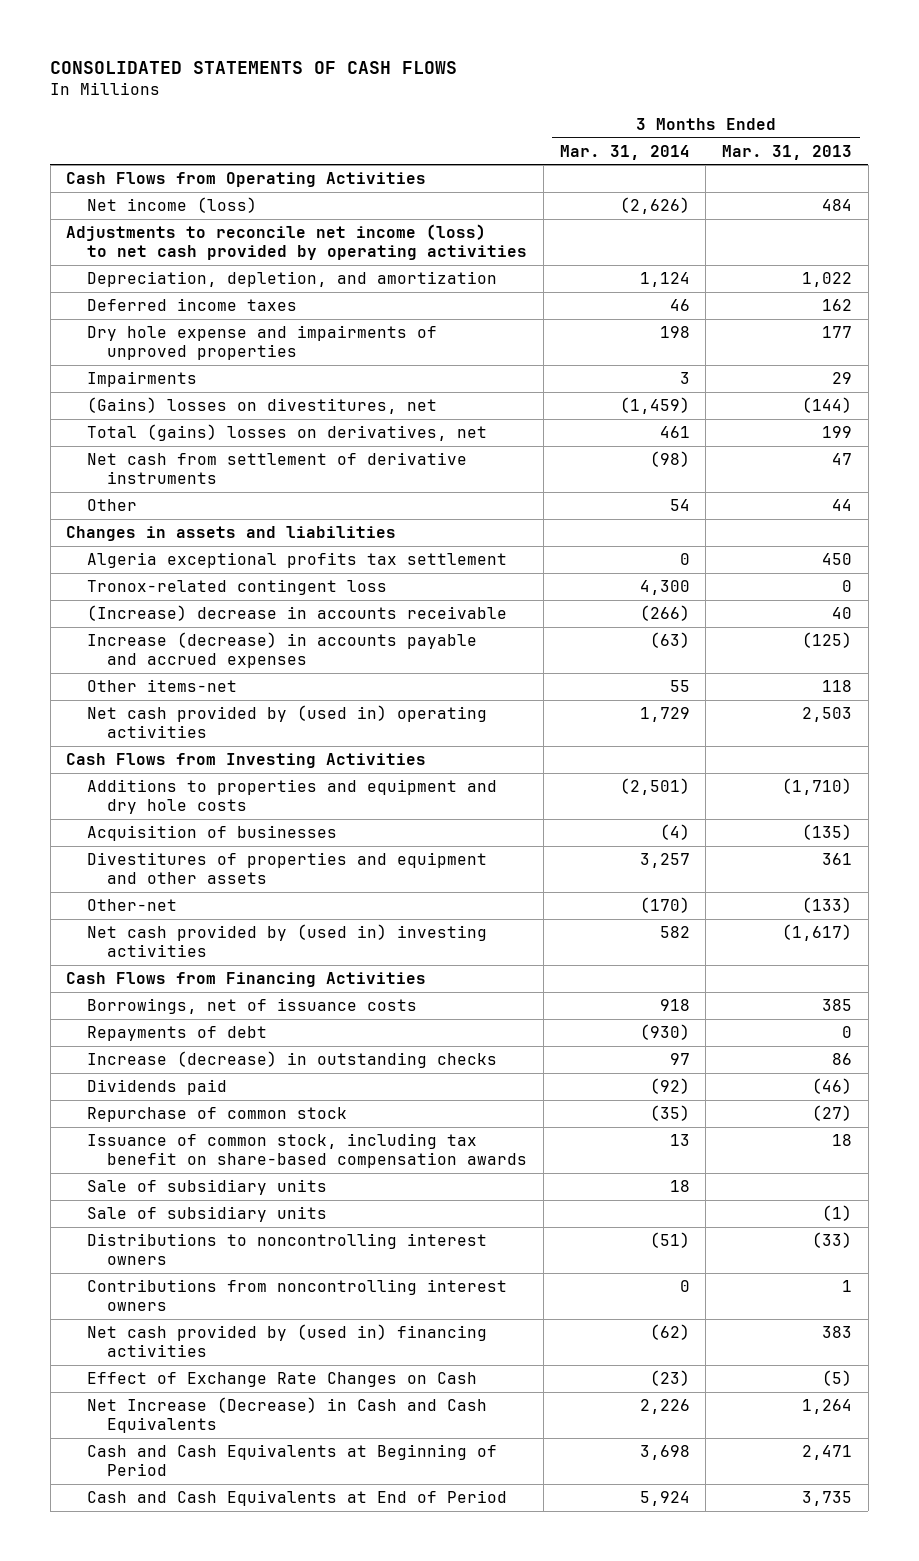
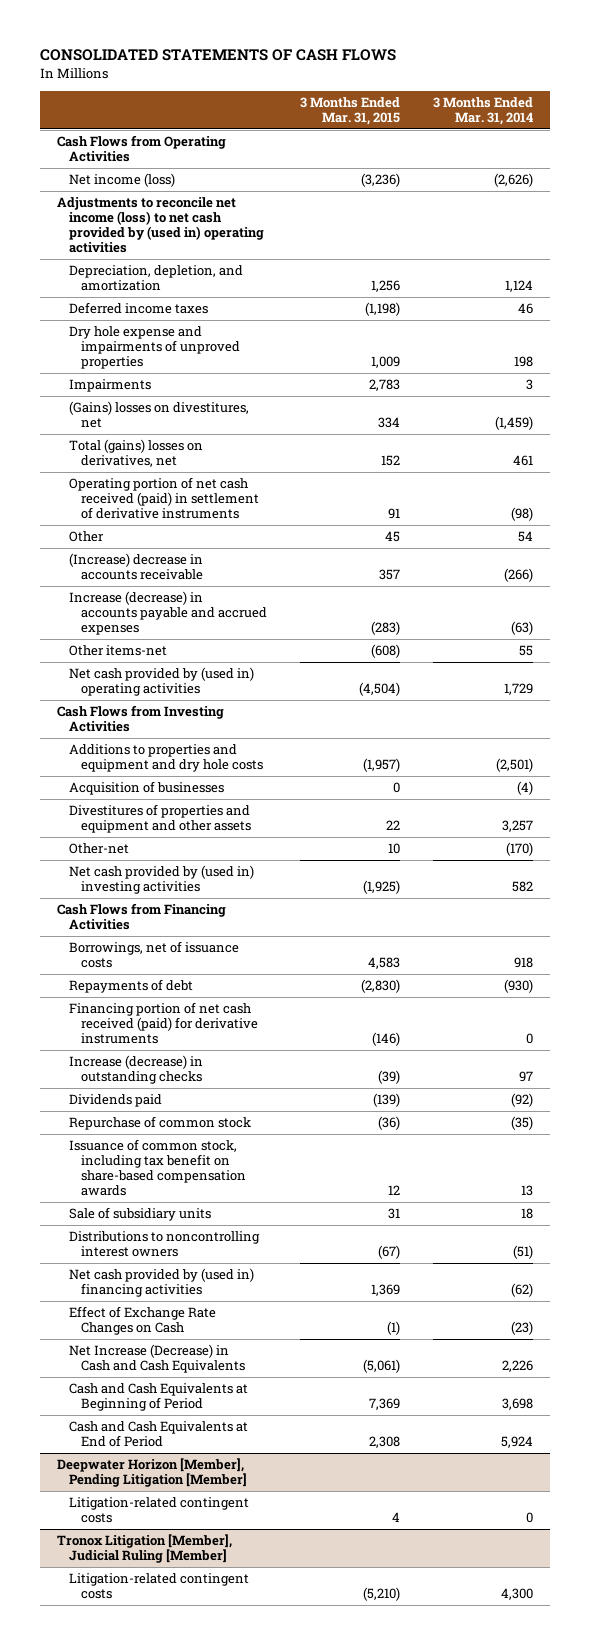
[722,144,853,160] Mar. 31, 2013 -> none
none -> [300,97,401,126] 3 Months Ended Mar. 31, 2015
[66,224,527,261] Adjustments to reconcile net income (loss) to net cash provided by operating activities -> [56,197,265,254] Adjustments to reconcile net income (loss) to net cash provided by (used in) operating activities
[86,452,467,485] Net cash from settlement of derivative instruments -> [69,477,260,520] Operating portion of net cash received (paid) in settlement of derivative instruments
[66,526,397,542] Changes in assets and liabilities -> none
[86,552,507,569] Algeria exceptional profits tax settlement -> none
[86,579,387,596] Tronox-related contingent loss -> none
none -> [69,1002,259,1045] Financing portion of net cash received (paid) for derivative instruments
[86,1206,327,1223] Sale of subsidiary units -> none
[86,1279,507,1312] Contributions from noncontrolling interest owners -> none
none -> [56,1458,248,1488] Deepwater Horizon [Member], Pending Litigation [Member]
none -> [69,1497,250,1524] Litigation-related contingent costs
none -> [56,1534,232,1564] Tronox Litigation [Member], Judicial Ruling [Member]
none -> [69,1573,250,1600] Litigation-related contingent costs

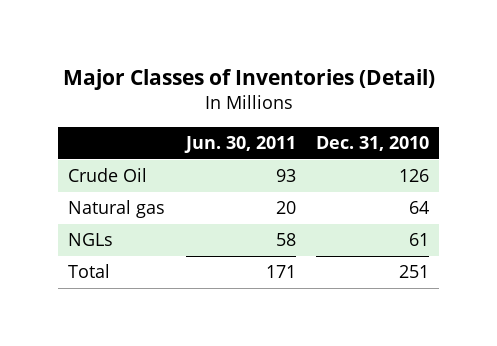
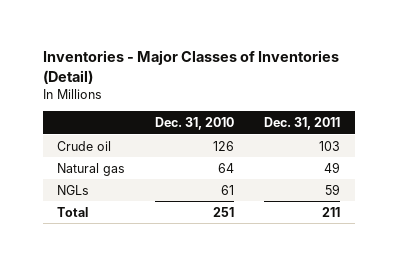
[62,69,435,91] Major Classes of Inventories (Detail) -> [42,50,339,84] Inventories - Major Classes of Inventories (Detail)
[183,136,296,154] Jun. 30, 2011 -> none
none -> [263,117,340,131] Dec. 31, 2011
[68,168,148,183] Crude Oil -> [57,140,112,151] Crude oil

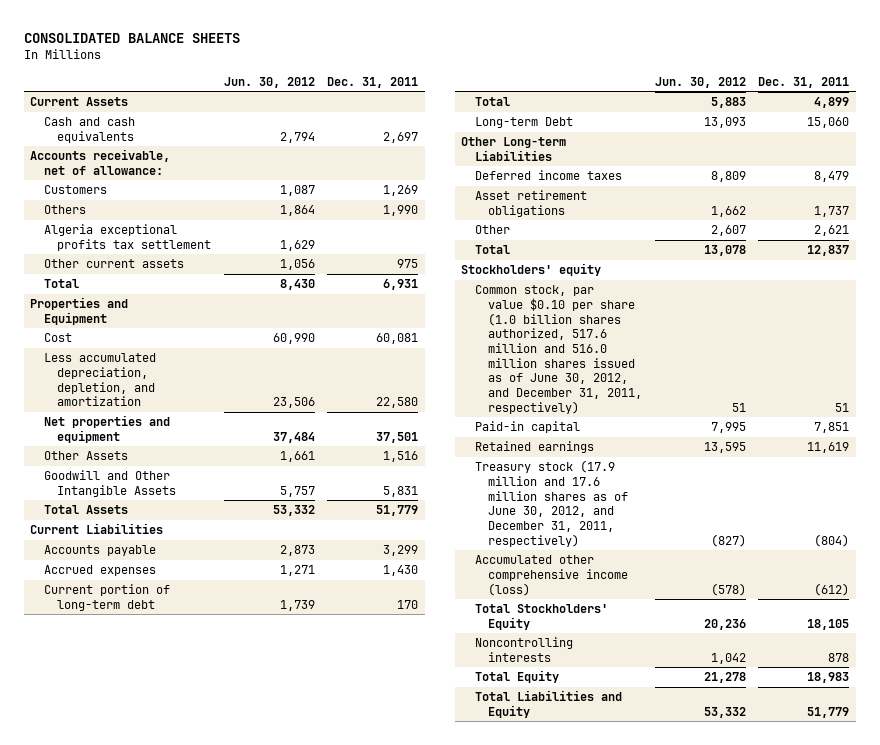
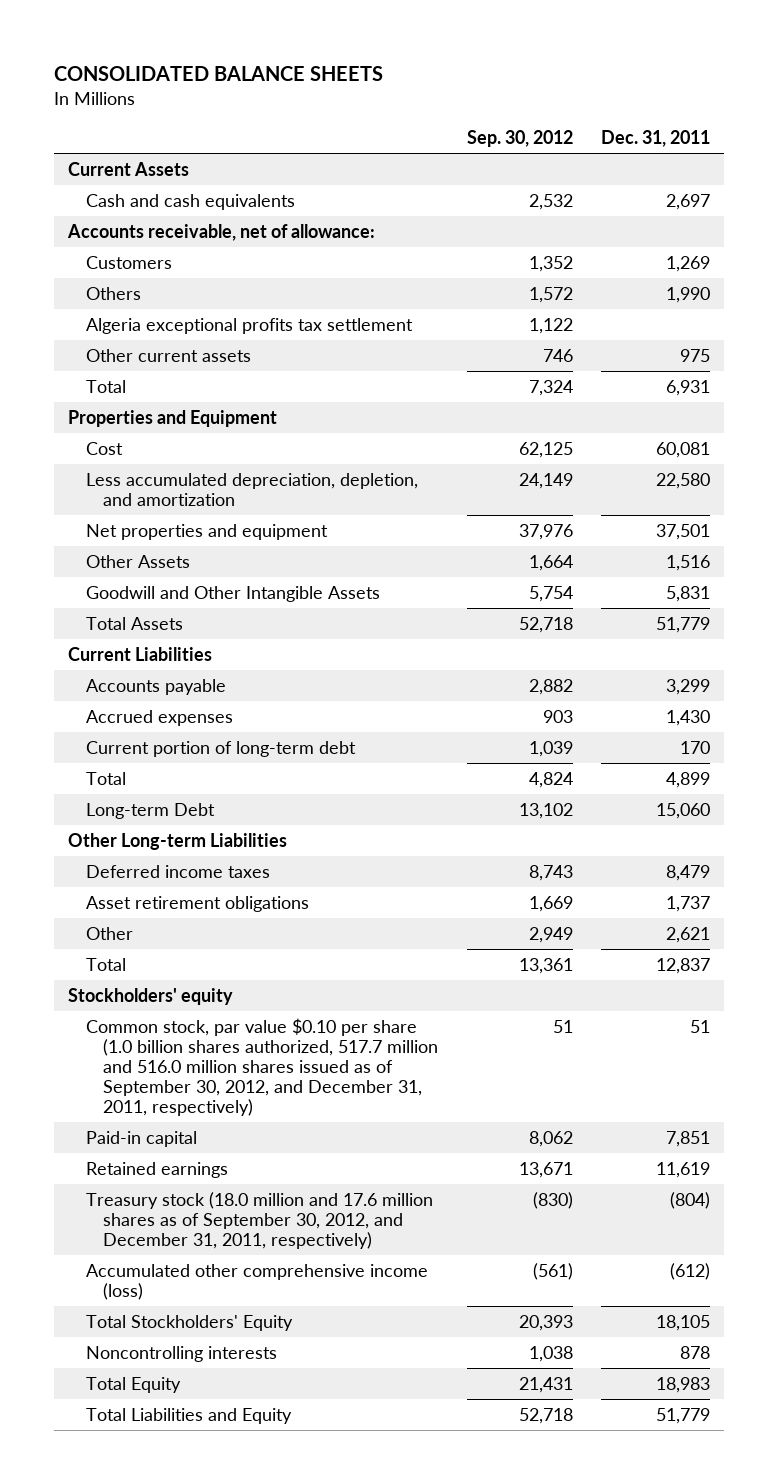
[223,76,315,88] Jun. 30, 2012 -> none
none -> [466,130,573,148] Sep. 30, 2012
[474,285,642,414] Common stock, par value $0.10 per share (1.0 billion shares authorized, 517.6 million and 516.0 million shares issued as of June 30, 2012, and December 31, 2011, respectively) -> [85,1017,439,1117] Common stock, par value $0.10 per share (1.0 billion shares authorized, 517.7 million and 516.0 million shares issued as of September 30, 2012, and December 31, 2011, respectively)
[474,460,628,547] Treasury stock (17.9 million and 17.6 million shares as of June 30, 2012, and December 31, 2011, respectively) -> [85,1191,433,1249] Treasury stock (18.0 million and 17.6 million shares as of September 30, 2012, and December 31, 2011, respectively)

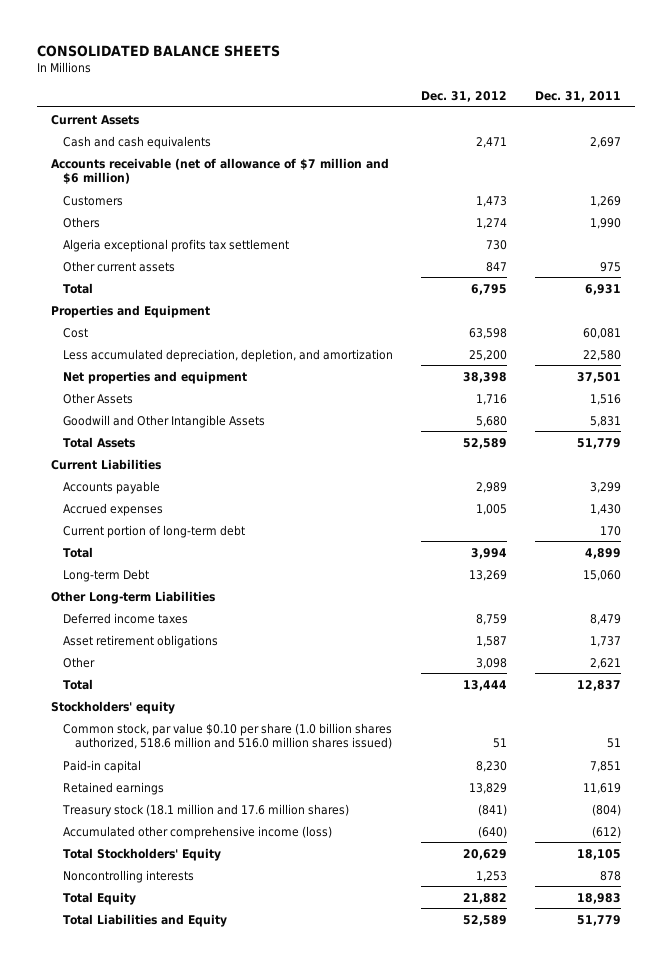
[466,130,573,148] Sep. 30, 2012 -> none
none -> [420,91,507,103] Dec. 31, 2012
[67,223,376,241] Accounts receivable, net of allowance: -> [51,157,390,185] Accounts receivable (net of allowance of $7 million and $6 million)
[85,1017,439,1117] Common stock, par value $0.10 per share (1.0 billion shares authorized, 517.7 million and 516.0 million shares issued as of September 30, 2012, and December 31, 2011, respectively) -> [63,722,393,750] Common stock, par value $0.10 per share (1.0 billion shares authorized, 518.6 million and 516.0 million shares issued)
[85,1191,433,1249] Treasury stock (18.0 million and 17.6 million shares as of September 30, 2012, and December 31, 2011, respectively) -> [62,803,350,817] Treasury stock (18.1 million and 17.6 million shares)

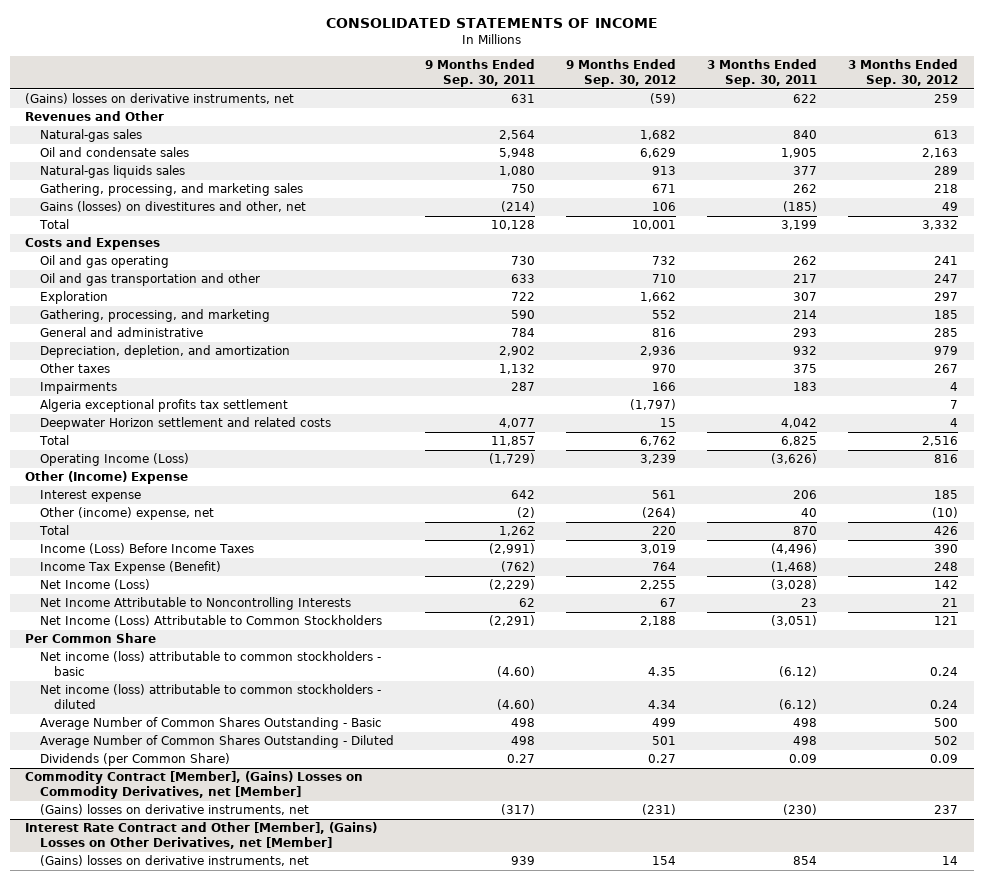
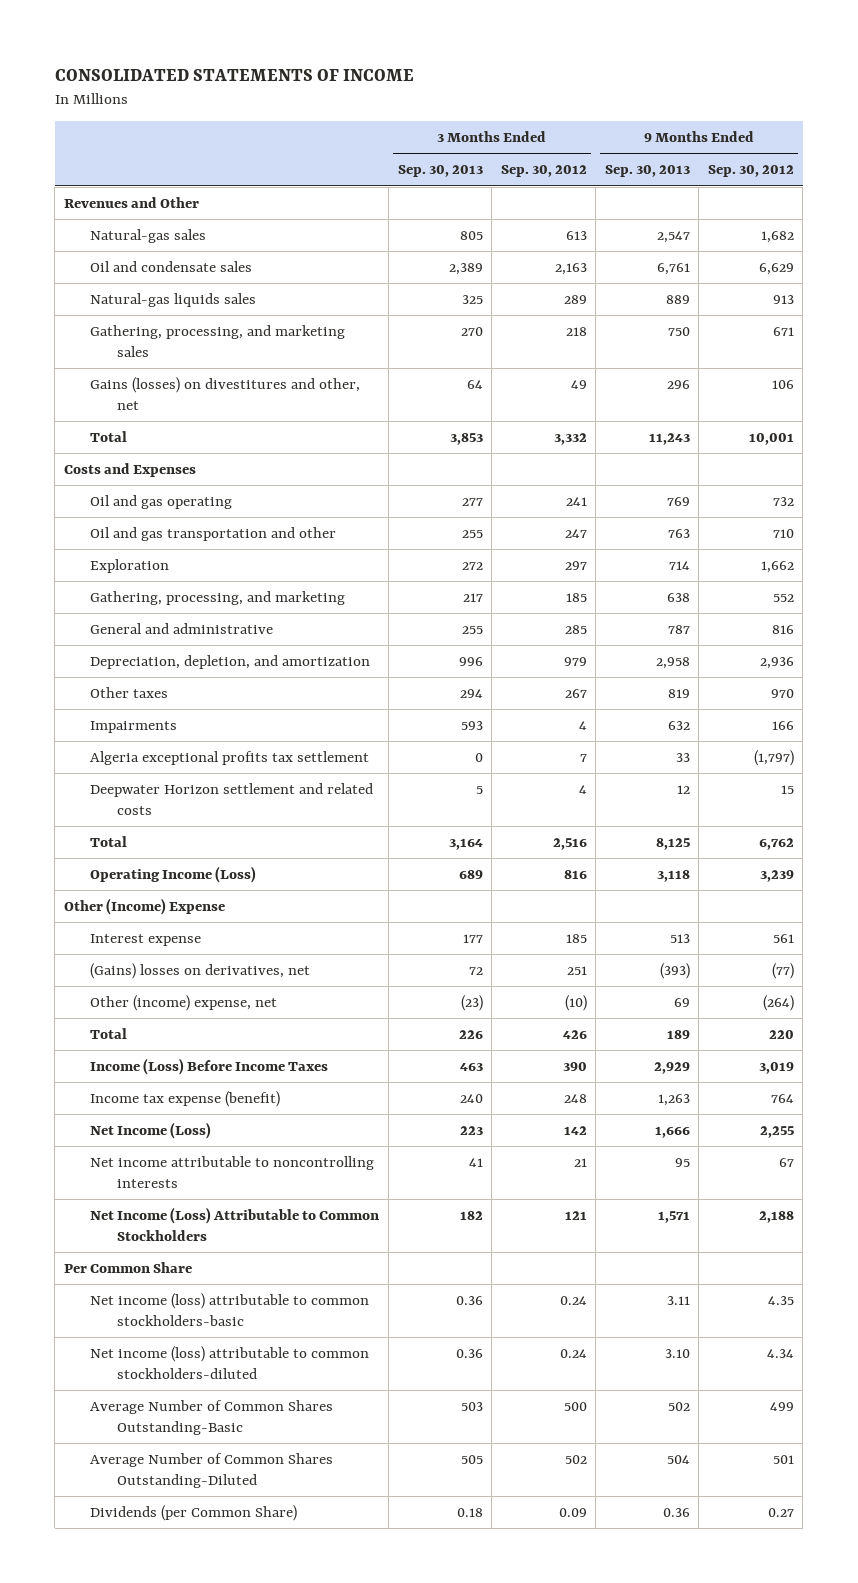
[424,59,535,88] 9 Months Ended Sep. 30, 2011 -> none
[706,59,817,88] 3 Months Ended Sep. 30, 2011 -> none
none -> [397,165,483,178] Sep. 30, 2013
none -> [604,165,690,178] Sep. 30, 2013
[25,93,295,105] (Gains) losses on derivative instruments, net -> none
none -> [90,963,311,980] (Gains) losses on derivatives, net
[39,561,221,575] Income Tax Expense (Benefit) -> [90,1091,281,1108] Income tax expense (benefit)
[39,597,351,611] Net Income Attributable to Noncontrolling Interests -> [90,1156,375,1188] Net income attributable to noncontrolling interests
[39,651,381,677] Net income (loss) attributable to common stockholders - basic -> [90,1293,370,1326] Net income (loss) attributable to common stockholders-basic
[39,684,381,710] Net income (loss) attributable to common stockholders - diluted -> [90,1346,370,1379] Net income (loss) attributable to common stockholders-diluted
[39,717,382,731] Average Number of Common Shares Outstanding - Basic -> [90,1400,334,1435] Average Number of Common Shares Outstanding-Basic
[39,735,394,749] Average Number of Common Shares Outstanding - Diluted -> [90,1453,334,1488] Average Number of Common Shares Outstanding-Diluted
[25,771,364,800] Commodity Contract [Member], (Gains) Losses on Commodity Derivatives, net [Member] -> none
[39,804,309,816] (Gains) losses on derivative instruments, net -> none
[25,822,378,850] Interest Rate Contract and Other [Member], (Gains) Losses on Other Derivatives, net [Member] -> none
[39,855,309,867] (Gains) losses on derivative instruments, net -> none

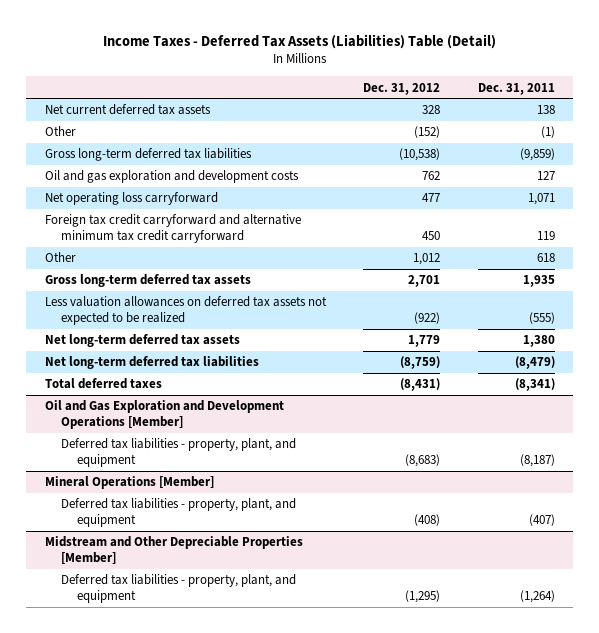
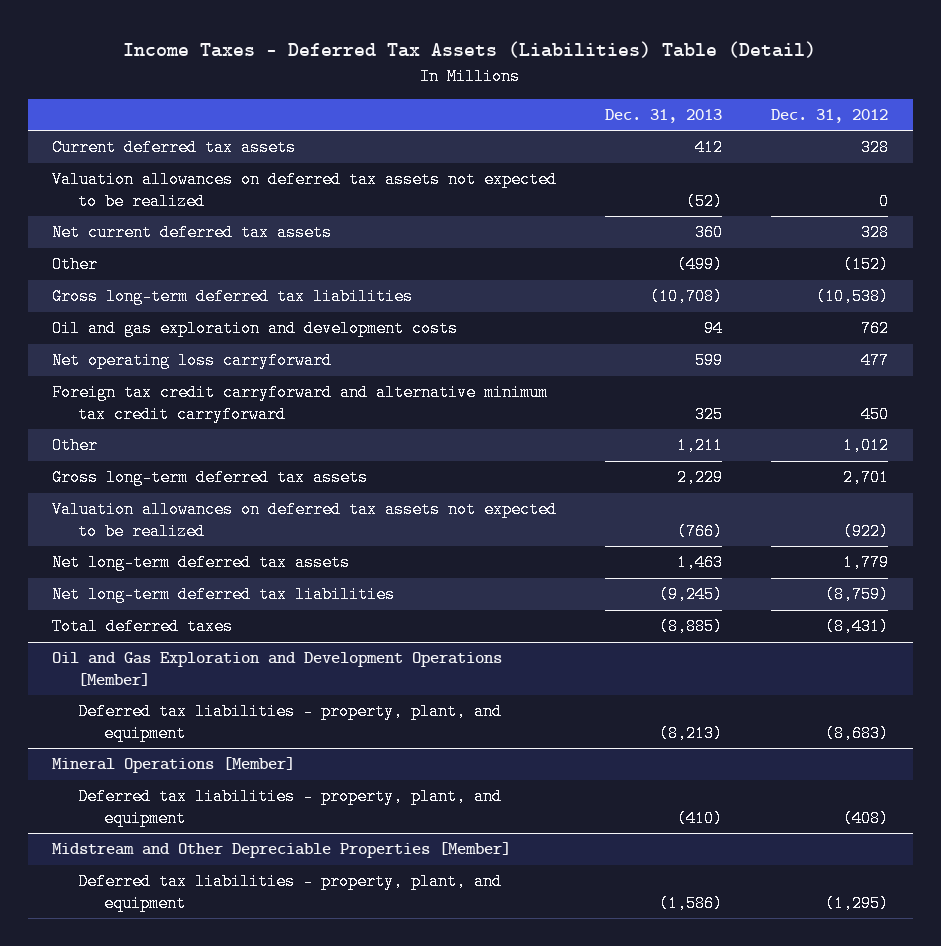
[477,82,555,95] Dec. 31, 2011 -> none
none -> [605,109,723,124] Dec. 31, 2013
none -> [52,139,297,157] Current deferred tax assets
none -> [52,171,558,210] Valuation allowances on deferred tax assets not expected to be realized
[44,296,327,326] Less valuation allowances on deferred tax assets not expected to be realized -> [52,501,558,540] Valuation allowances on deferred tax assets not expected to be realized

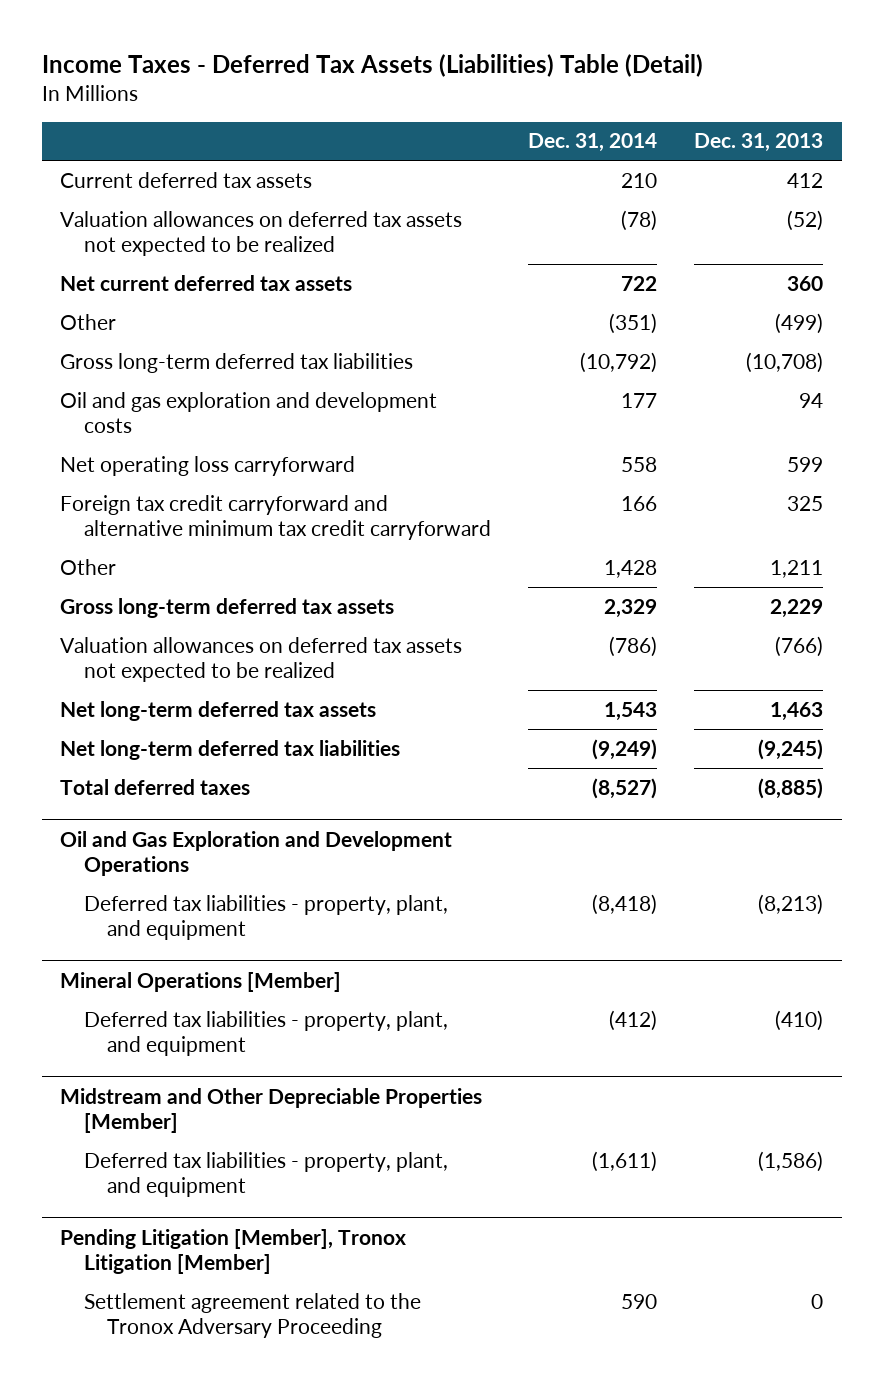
[771,109,889,124] Dec. 31, 2012 -> none
none -> [527,133,657,153] Dec. 31, 2014
[52,652,503,686] Oil and Gas Exploration and Development Operations [Member] -> [60,830,453,877] Oil and Gas Exploration and Development Operations
none -> [60,1228,407,1275] Pending Litigation [Member], Tronox Litigation [Member]
none -> [83,1292,421,1339] Settlement agreement related to the Tronox Adversary Proceeding

